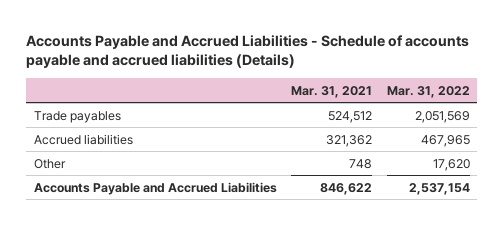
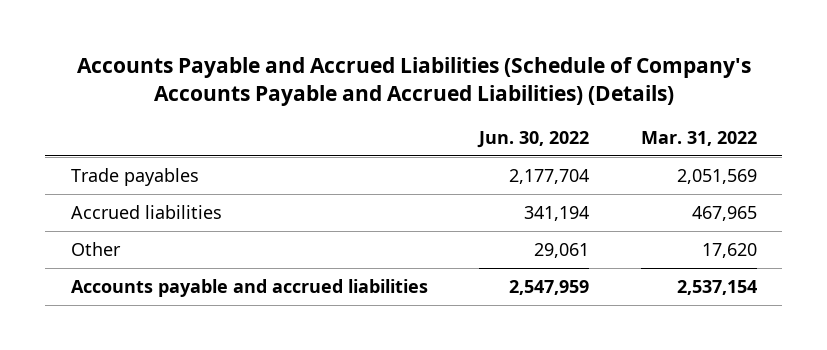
[26,34,470,69] Accounts Payable and Accrued Liabilities - Schedule of accounts payable and accrued liabilities (Details) -> [76,56,751,107] Accounts Payable and Accrued Liabilities (Schedule of Company's Accounts Payable and Accrued Liabilities) (Details)
[291,85,373,98] Mar. 31, 2021 -> none
none -> [477,131,590,149] Jun. 30, 2022
[33,181,277,195] Accounts Payable and Accrued Liabilities -> [70,278,428,297] Accounts payable and accrued liabilities

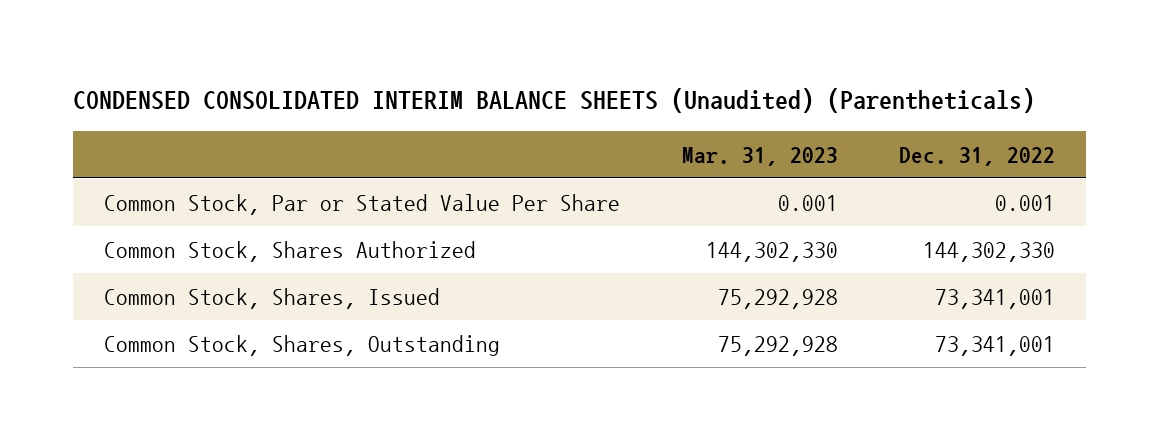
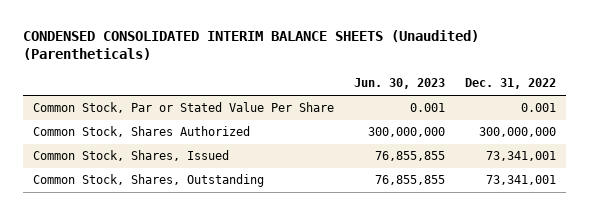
[681,146,838,166] Mar. 31, 2023 -> none
none -> [354,78,446,90] Jun. 30, 2023
[923,241,1056,262] 144,302,330 -> [479,127,557,138] 300,000,000

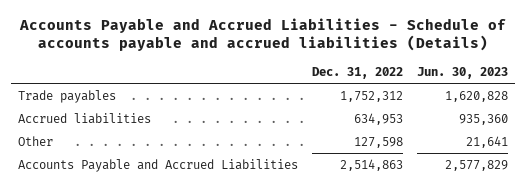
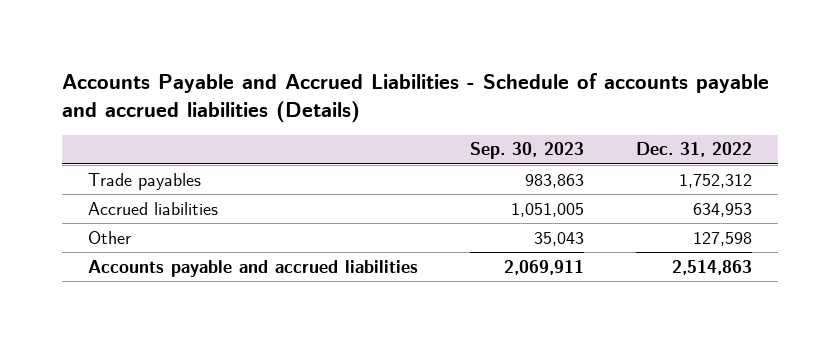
[416,66,508,79] Jun. 30, 2023 -> none
none -> [469,142,584,160] Sep. 30, 2023
[17,158,298,172] Accounts Payable and Accrued Liabilities -> [87,259,418,277] Accounts payable and accrued liabilities

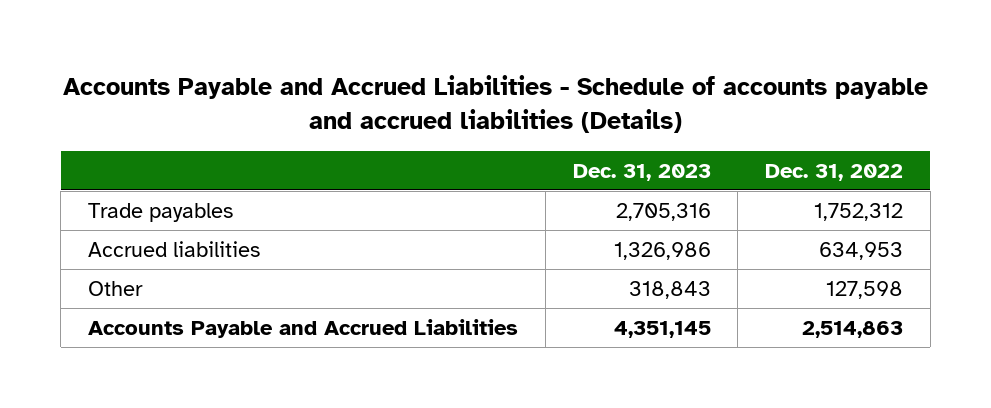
[469,142,584,160] Sep. 30, 2023 -> none
none -> [572,163,711,181] Dec. 31, 2023
[87,259,418,277] Accounts payable and accrued liabilities -> [88,318,519,338] Accounts Payable and Accrued Liabilities

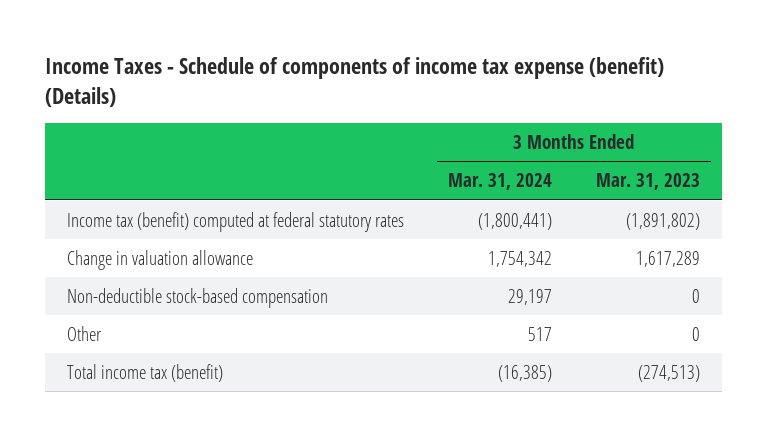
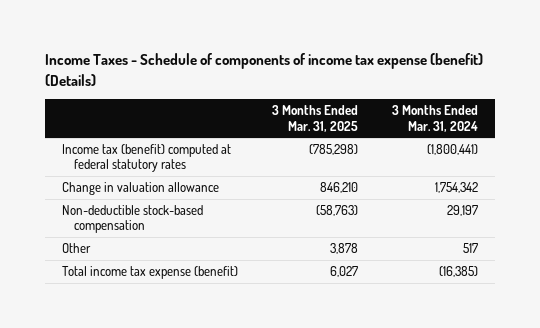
[595,173,700,191] Mar. 31, 2023 -> none
none -> [272,105,359,132] 3 Months Ended Mar. 31, 2025
[66,364,223,383] Total income tax (benefit) -> [62,266,239,280] Total income tax expense (benefit)

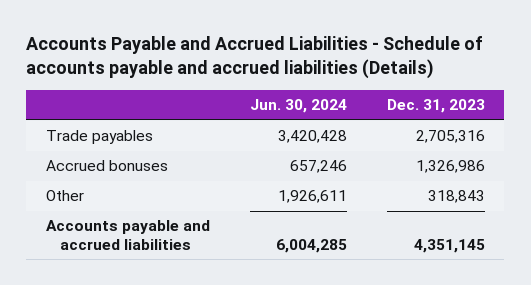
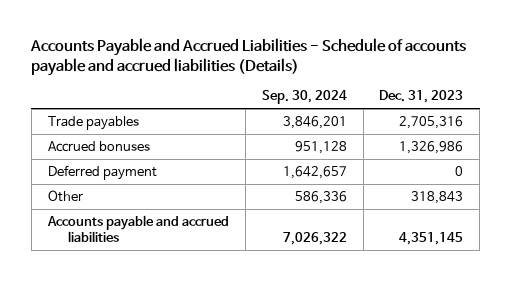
[249,99,347,114] Jun. 30, 2024 -> none
none -> [261,90,347,105] Sep. 30, 2024
none -> [47,165,157,181] Deferred payment

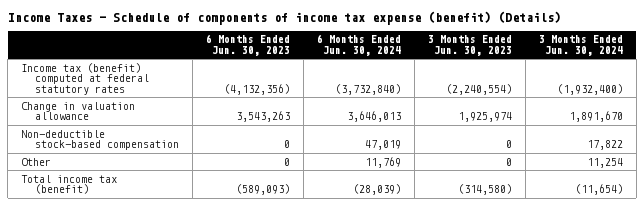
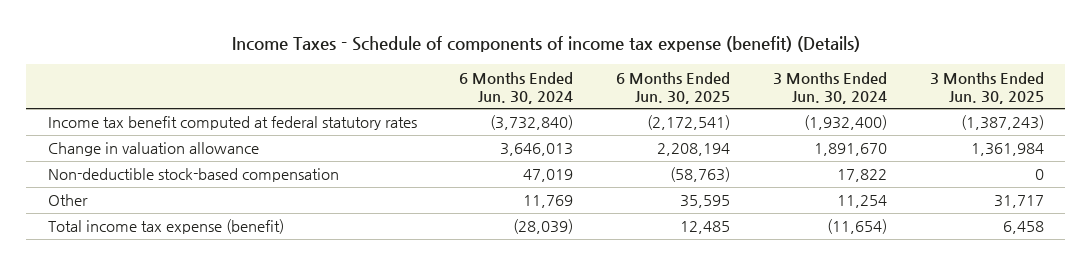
[205,34,290,57] 6 Months Ended Jun. 30, 2023 -> none
[427,35,512,57] 3 Months Ended Jun. 30, 2023 -> none
none -> [616,71,731,104] 6 Months Ended Jun. 30, 2025
none -> [929,71,1044,104] 3 Months Ended Jun. 30, 2025
[21,62,149,96] Income tax (benefit) computed at federal statutory rates -> [47,116,417,131] Income tax benefit computed at federal statutory rates
[21,174,118,195] Total income tax (benefit) -> [47,219,284,235] Total income tax expense (benefit)

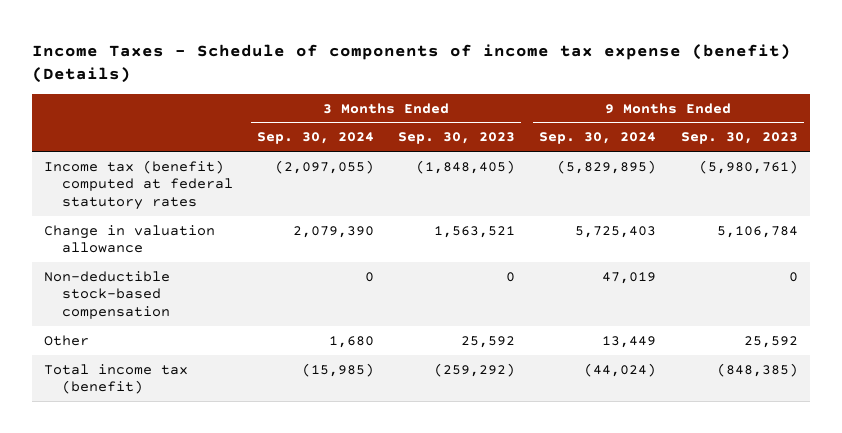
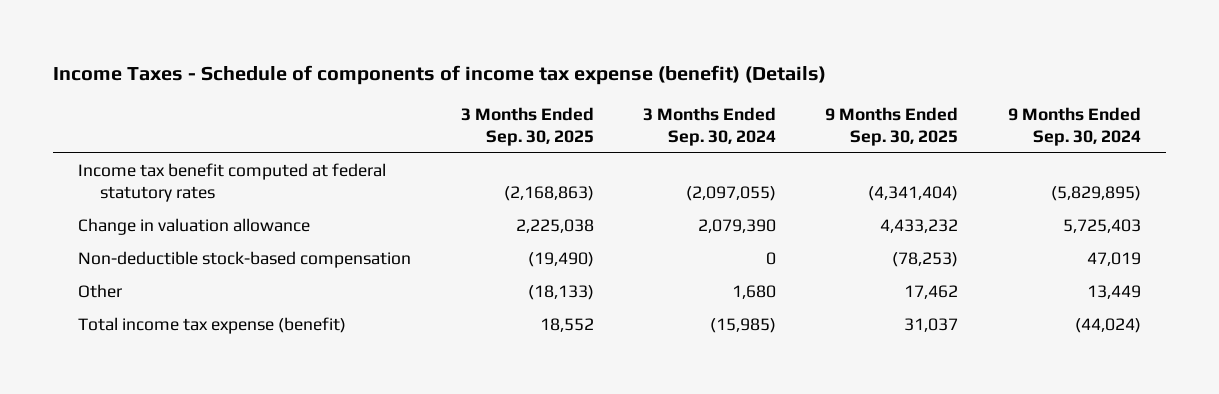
[398,132,516,145] Sep. 30, 2023 -> none
[680,132,798,145] Sep. 30, 2023 -> none
none -> [460,106,594,146] 3 Months Ended Sep. 30, 2025
none -> [825,106,959,146] 9 Months Ended Sep. 30, 2025
[44,159,234,211] Income tax (benefit) computed at federal statutory rates -> [78,163,387,203] Income tax benefit computed at federal statutory rates
[44,363,189,395] Total income tax (benefit) -> [78,317,347,335] Total income tax expense (benefit)

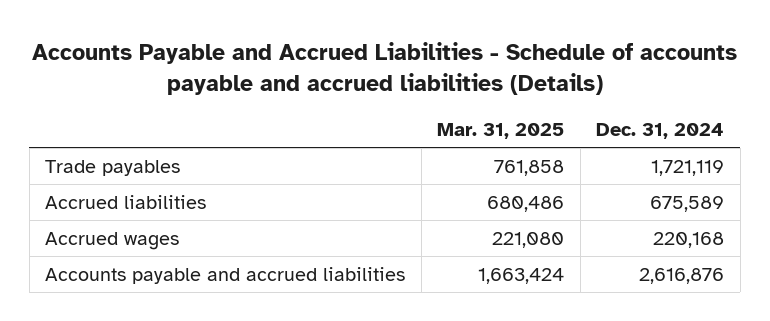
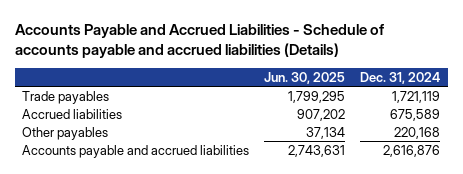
[437,122,565,139] Mar. 31, 2025 -> none
none -> [264,71,346,84] Jun. 30, 2025
[45,231,180,250] Accrued wages -> [22,126,109,140] Other payables

